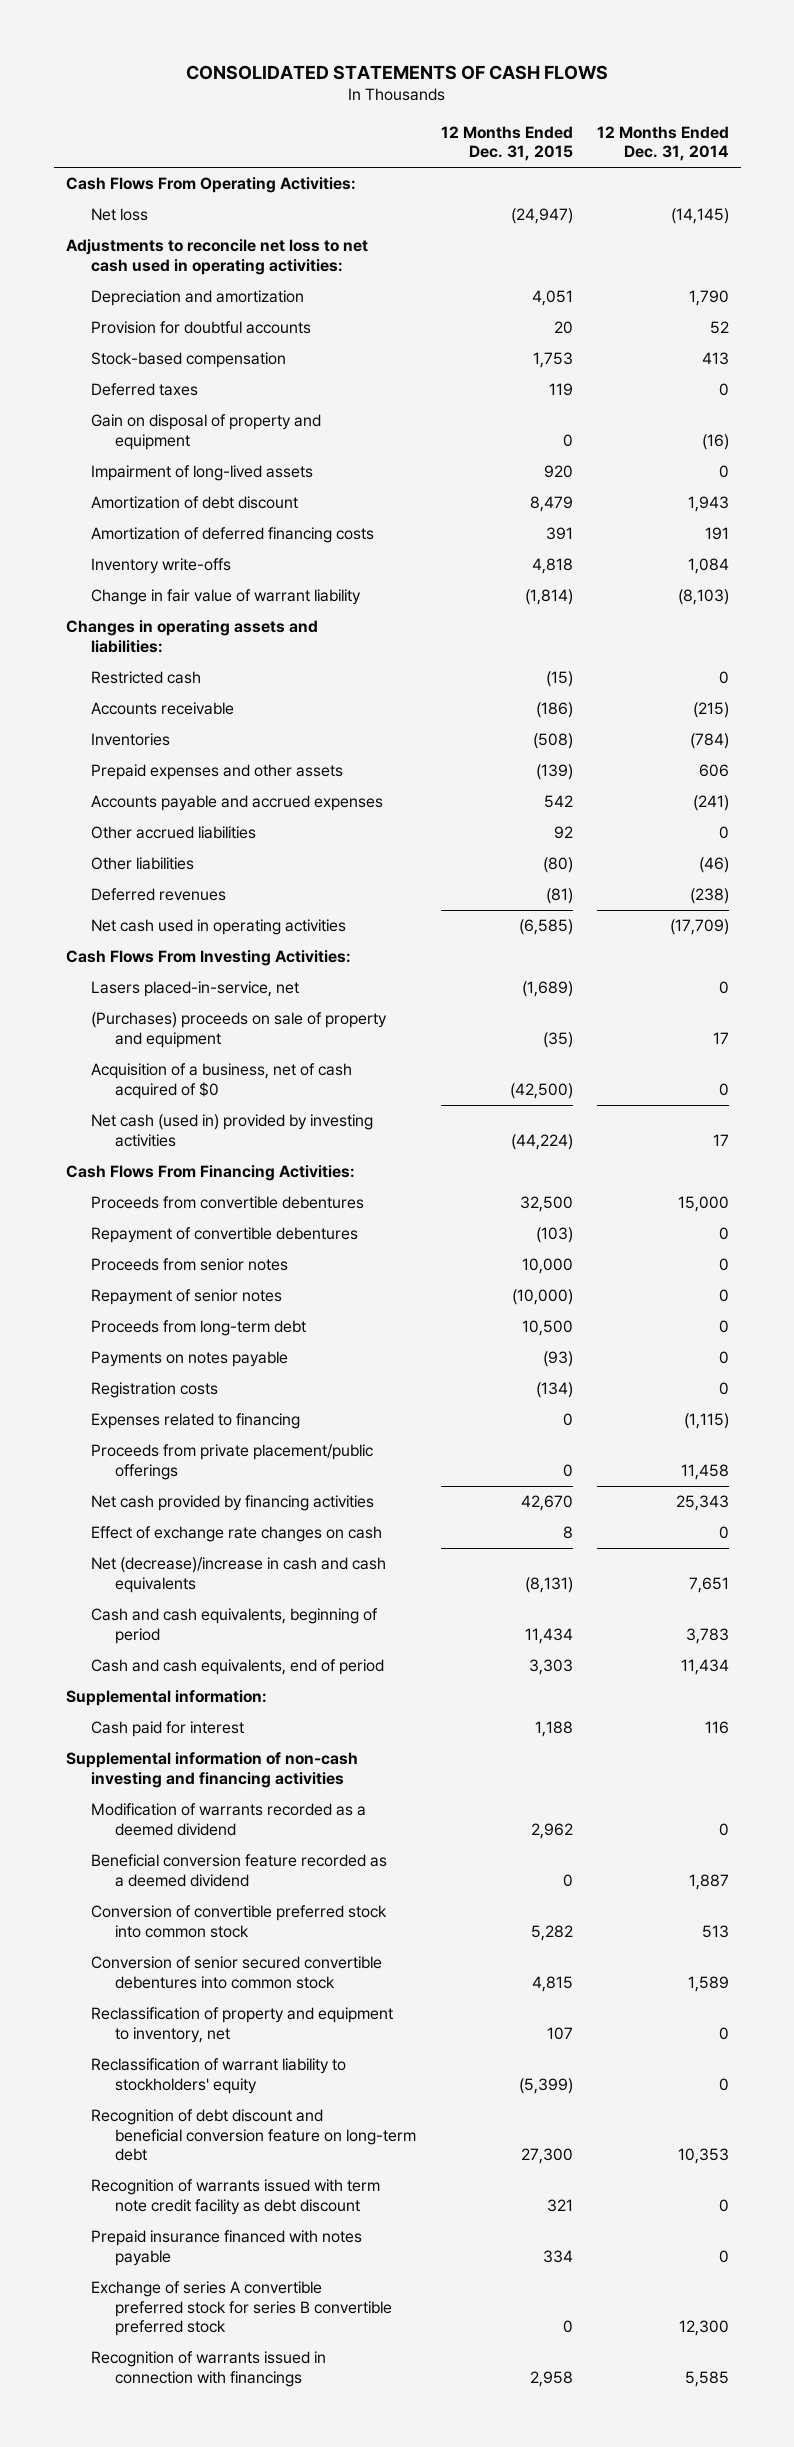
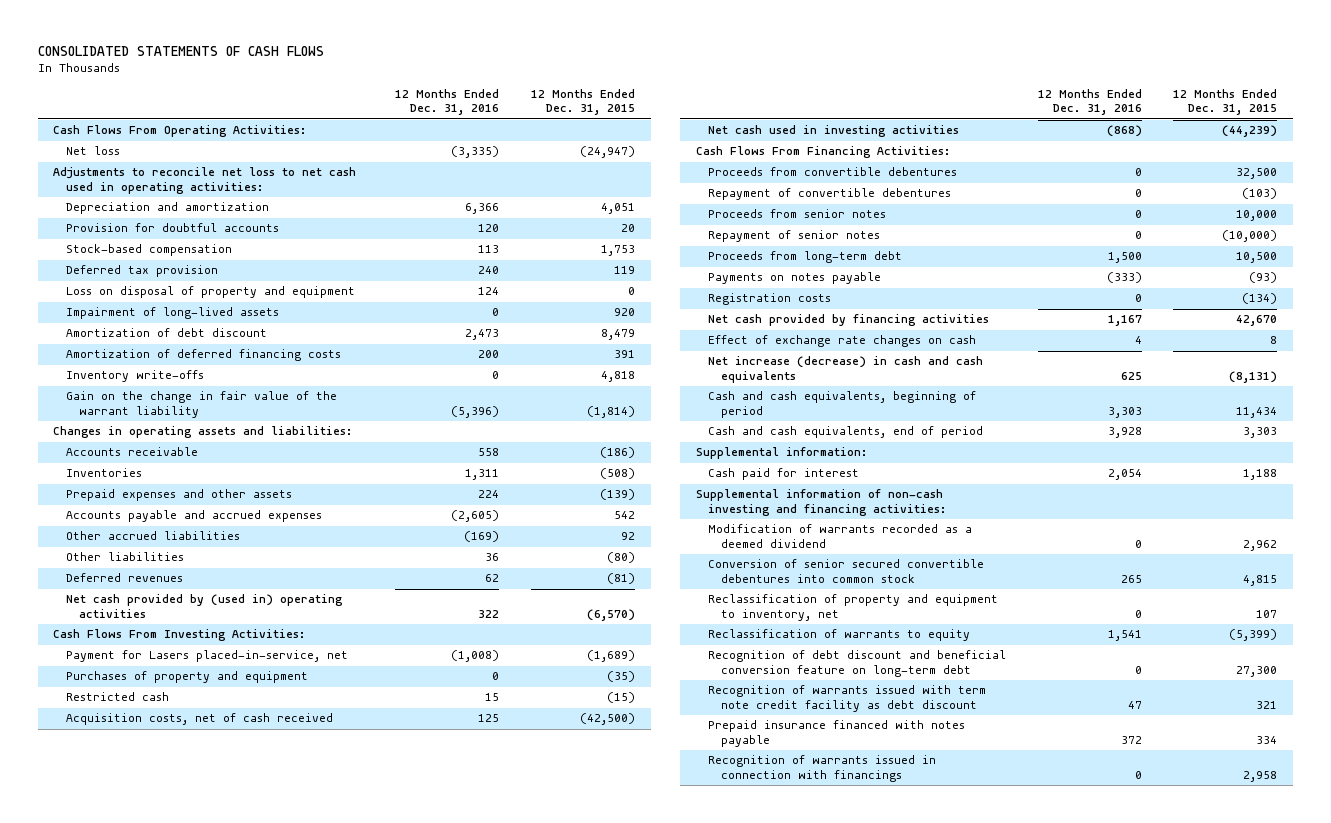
[596,126,729,162] 12 Months Ended Dec. 31, 2014 -> none
none -> [395,89,500,116] 12 Months Ended Dec. 31, 2016
[90,383,198,397] Deferred taxes -> [66,265,219,278] Deferred tax provision
[90,414,321,450] Gain on disposal of property and equipment -> [66,286,356,299] Loss on disposal of property and equipment
[90,589,361,606] Change in fair value of warrant liability -> [66,391,338,418] Gain on the change in fair value of the warrant liability
[90,919,346,936] Net cash used in operating activities -> [66,594,344,618] Net cash provided by (used in) operating activities
[518,919,573,936] (6,585) -> [586,608,635,621] (6,570)
[90,981,299,998] Lasers placed-in-service, net -> [66,650,349,663] Payment for Lasers placed-in-service, net
[90,1012,387,1048] (Purchases) proceeds on sale of property and equipment -> [66,671,309,684] Purchases of property and equipment
[90,671,201,685] Restricted cash -> [66,692,170,702] Restricted cash
[90,1063,352,1099] Acquisition of a business, net of cash acquired of $0 -> [66,713,334,726] Acquisition costs, net of cash received
[90,1114,373,1147] Net cash (used in) provided by investing activities -> [708,125,960,138] Net cash used in investing activities
[510,1133,573,1150] (44,224) -> [1222,125,1278,138] (44,239)
[90,1413,300,1430] Expenses related to financing -> none
[90,1444,373,1480] Proceeds from private placement/public offerings -> none
[90,1557,386,1593] Net (decrease)/increase in cash and cash equivalents -> [708,356,984,383] Net increase (decrease) in cash and cash equivalents
[65,1752,358,1788] Supplemental information of non-cash investing and financing activities -> [695,489,947,516] Supplemental information of non-cash investing and financing activities:
[90,1854,387,1887] Beneficial conversion feature recorded as a deemed dividend -> none
[90,1905,387,1938] Conversion of convertible preferred stock into common stock -> none
[90,2058,346,2094] Reclassification of warrant liability to stockholders' equity -> [708,629,971,642] Reclassification of warrants to equity
[90,2281,393,2336] Exchange of series A convertible preferred stock for series B convertible preferred stock -> none

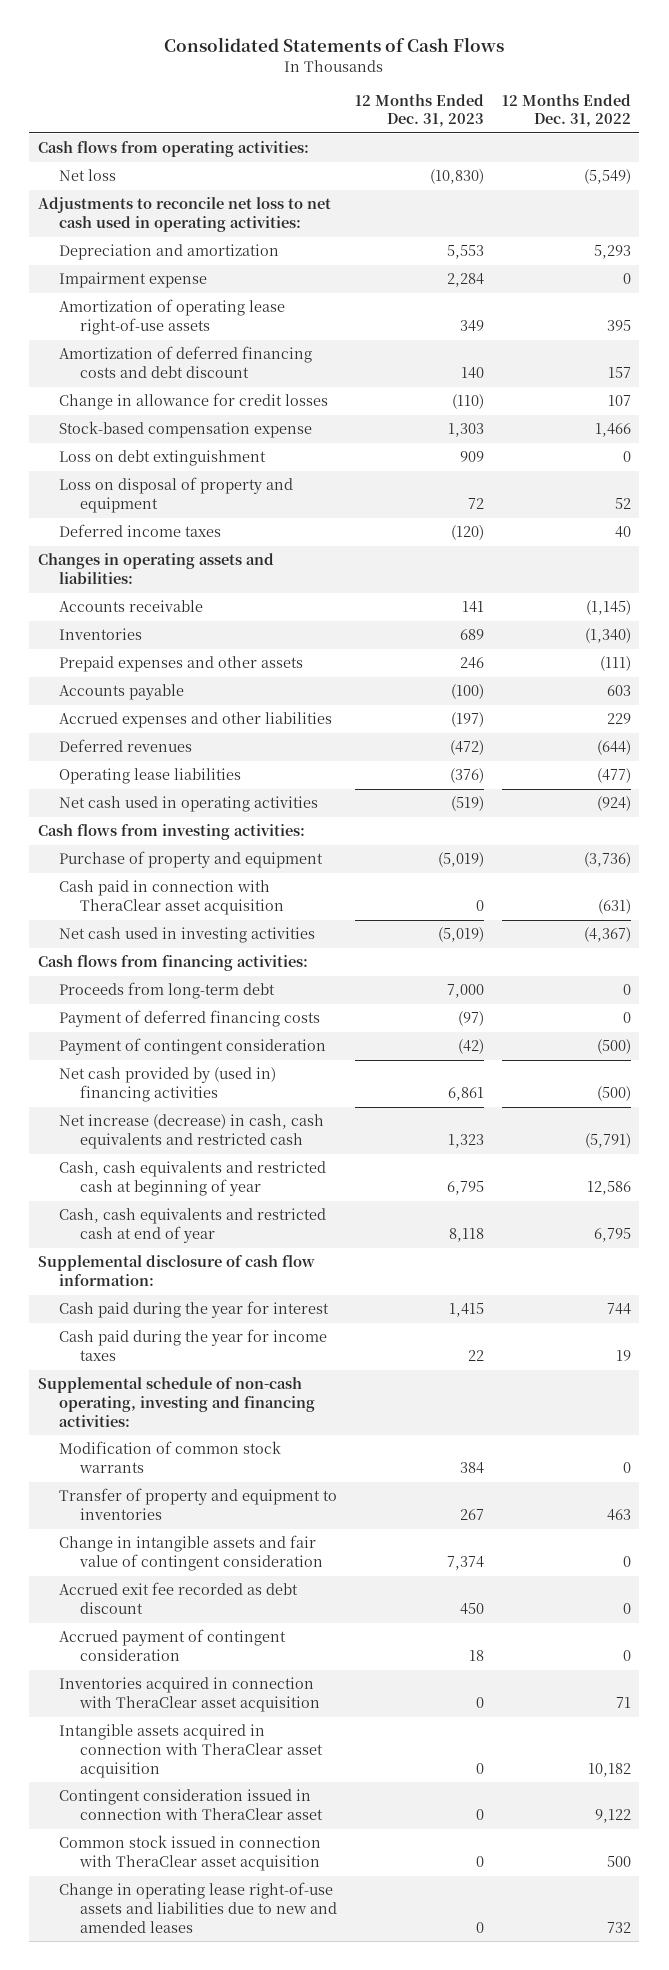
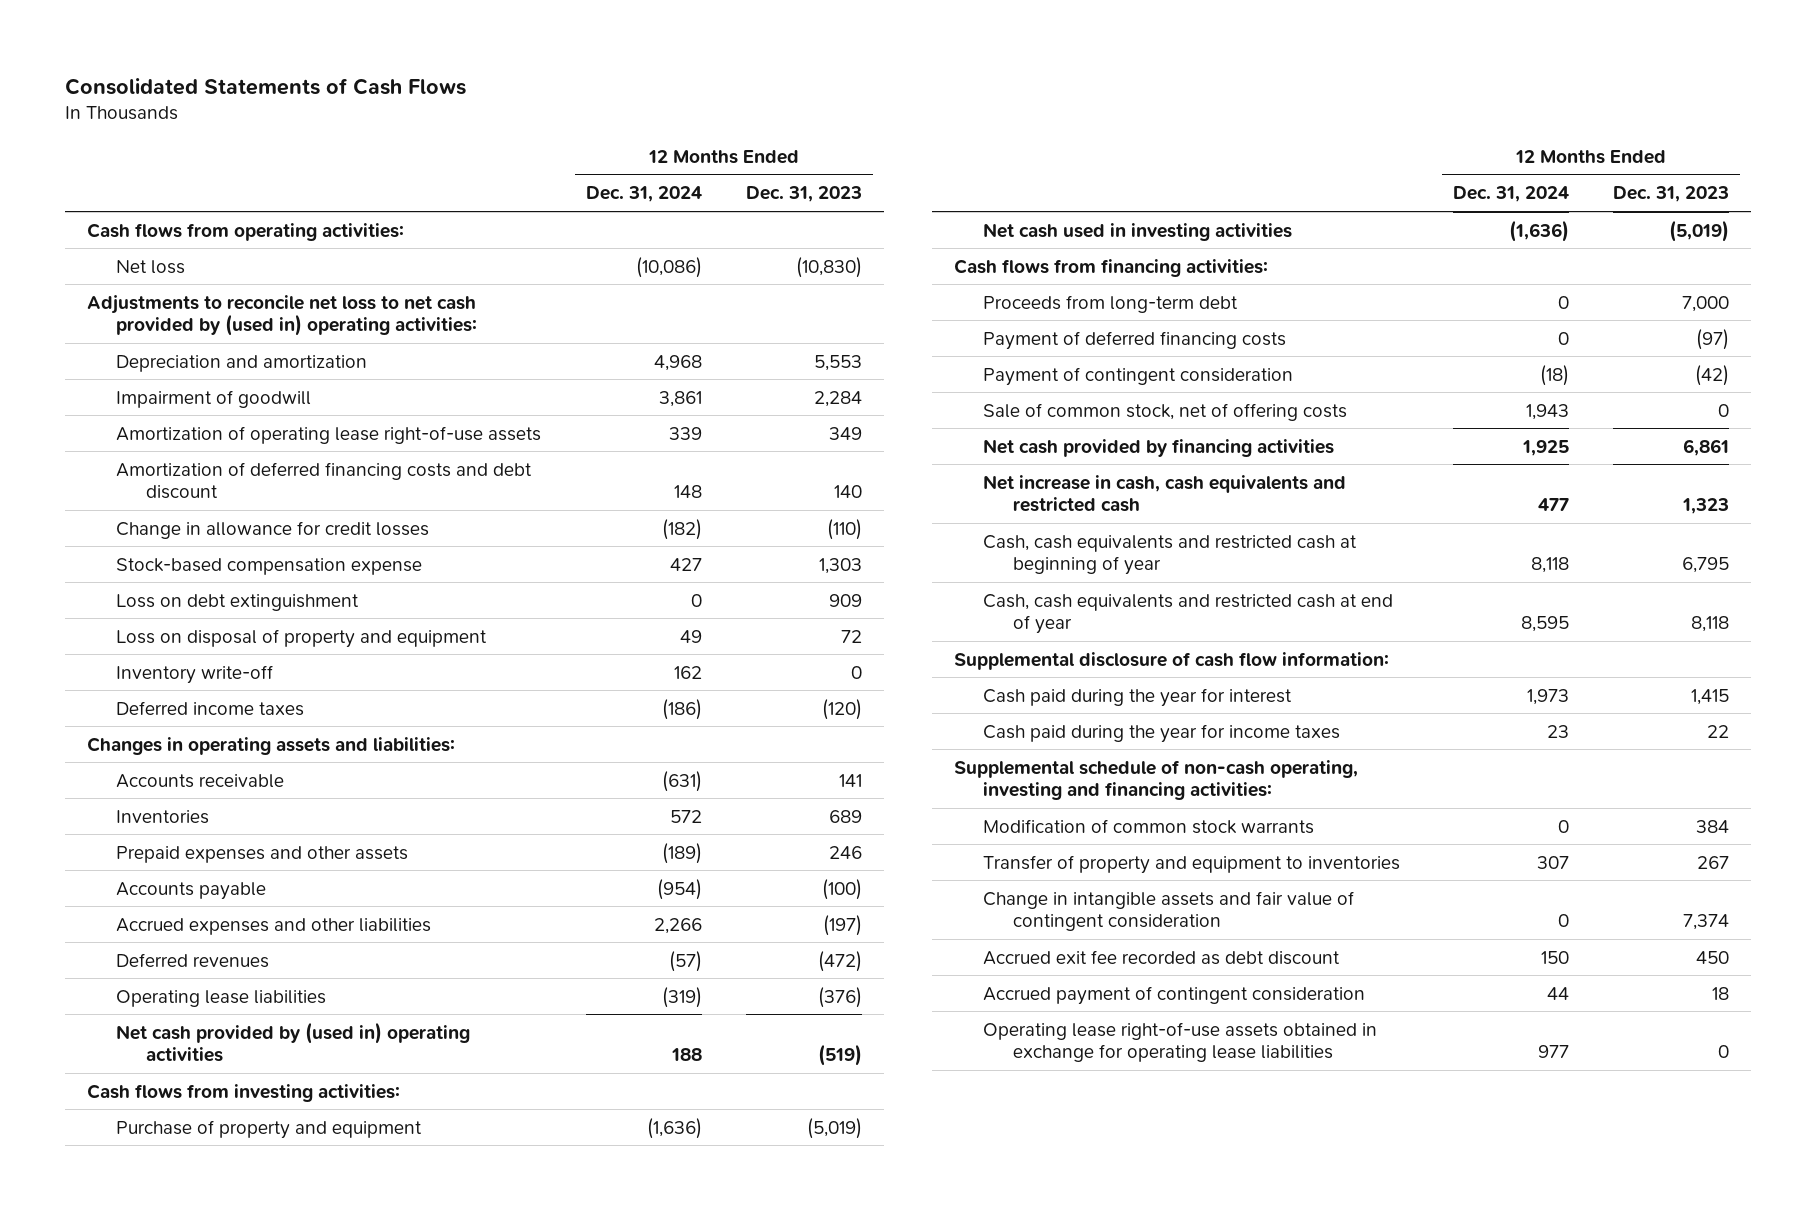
[501,93,631,128] 12 Months Ended Dec. 31, 2022 -> none
none -> [585,186,702,203] Dec. 31, 2024
[38,197,332,232] Adjustments to reconcile net loss to net cash used in operating activities: -> [86,294,478,336] Adjustments to reconcile net loss to net cash provided by (used in) operating activities:
[59,272,208,289] Impairment expense -> [116,389,312,408] Impairment of goodwill
none -> [116,664,274,684] Inventory write-off
[59,796,319,813] Net cash used in operating activities -> [116,1021,471,1062] Net cash provided by (used in) operating activities
[59,880,284,915] Cash paid in connection with TheraClear asset acquisition -> none
none -> [983,402,1348,421] Sale of common stock, net of offering costs
[59,1067,277,1102] Net cash provided by (used in) financing activities -> [983,438,1335,457] Net cash provided by financing activities
[59,1114,325,1149] Net increase (decrease) in cash, cash equivalents and restricted cash -> [983,474,1347,512] Net increase in cash, cash equivalents and restricted cash
[59,1677,320,1712] Inventories acquired in connection with TheraClear asset acquisition -> none
[59,1724,323,1778] Intangible assets acquired in connection with TheraClear asset acquisition -> none
[59,1789,323,1820] Contingent consideration issued in connection with TheraClear asset -> none
[59,1835,322,1871] Common stock issued in connection with TheraClear asset acquisition -> none
[59,1882,337,1933] Change in operating lease right-of-use assets and liabilities due to new and amended leases -> none
none -> [983,1021,1378,1062] Operating lease right-of-use assets obtained in exchange for operating lease liabilities

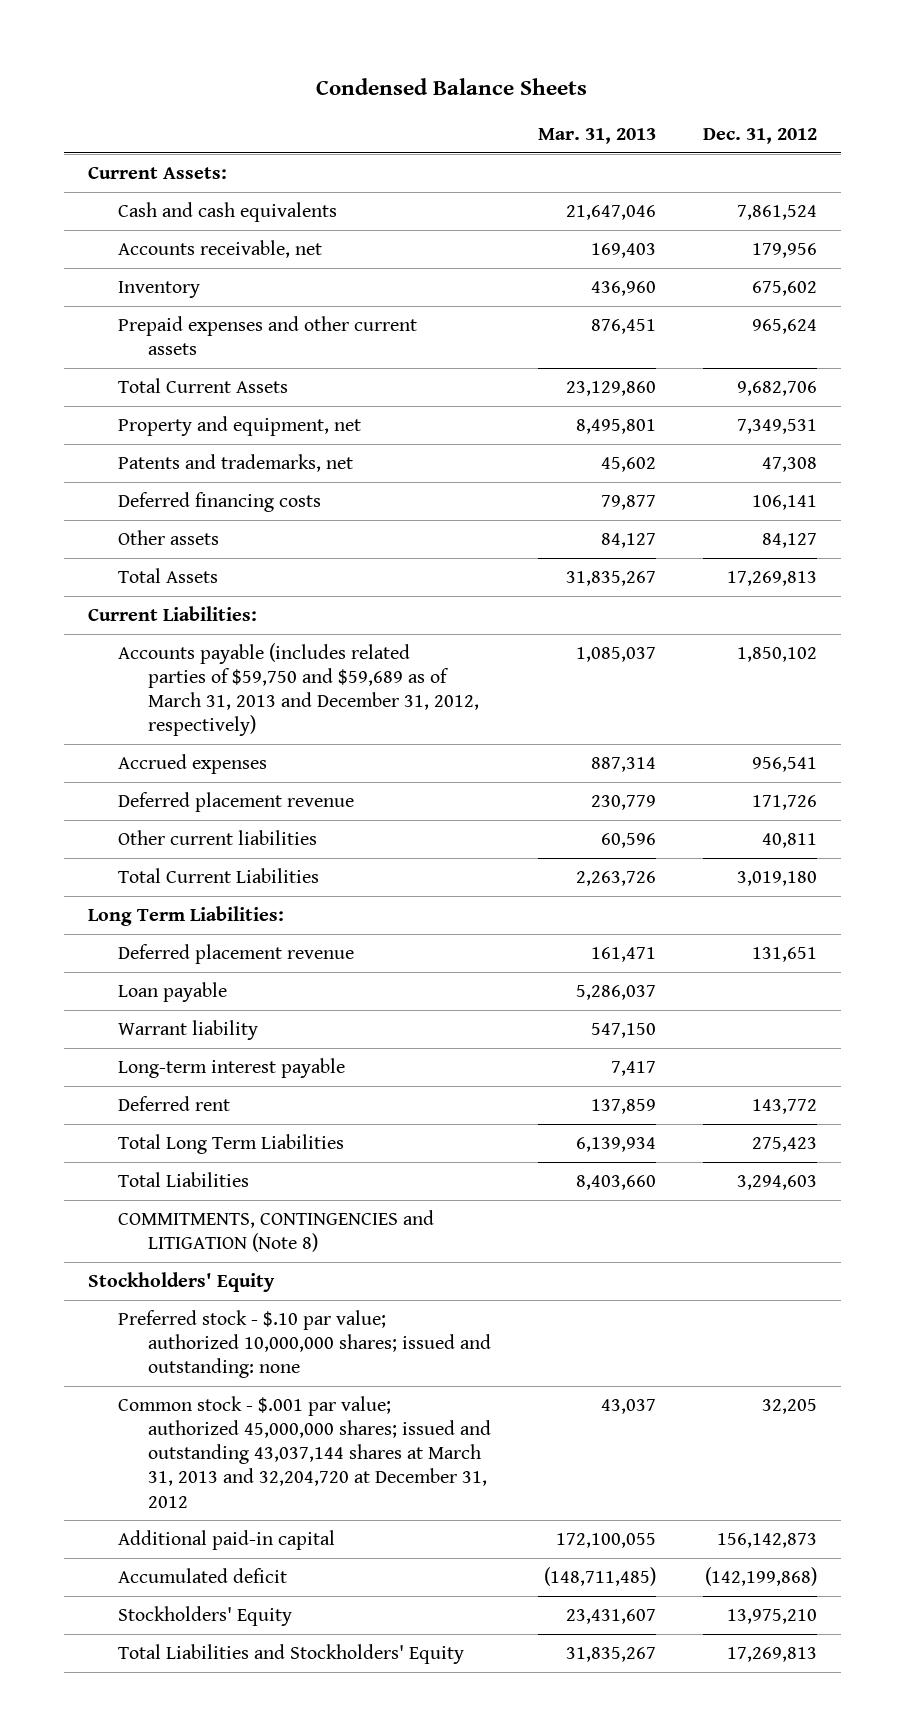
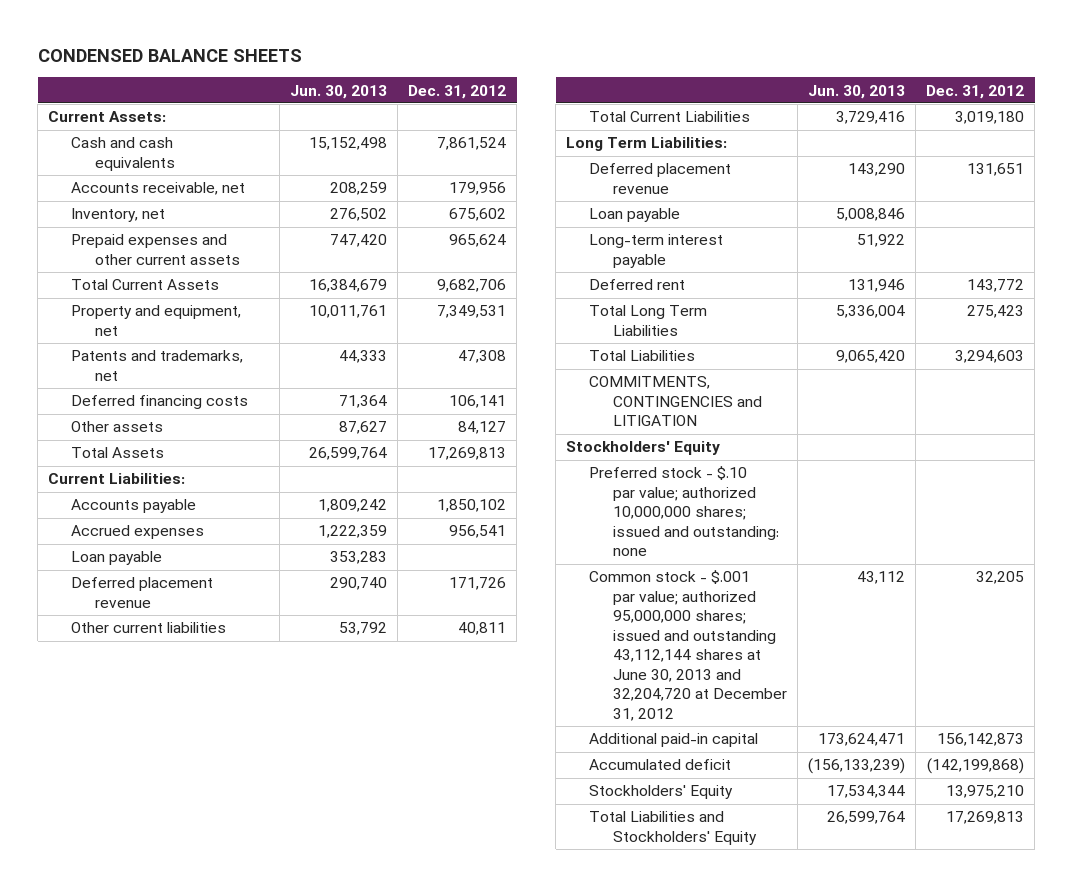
[316,78,588,96] Condensed Balance Sheets -> [37,48,302,62] CONDENSED BALANCE SHEETS
[538,128,657,145] Mar. 31, 2013 -> none
none -> [289,84,387,99] Jun. 30, 2013
[117,281,200,299] Inventory -> [71,208,166,223] Inventory, net
[117,643,479,737] Accounts payable (includes related parties of $59,750 and $59,689 as of March 31, 2013 and December 31, 2012, respectively) -> [71,499,197,514] Accounts payable
none -> [71,551,163,566] Loan payable
[117,1020,258,1041] Warrant liability -> none
[117,1210,434,1253] COMMITMENTS, CONTINGENCIES and LITIGATION (Note 8) -> [589,376,762,427] COMMITMENTS, CONTINGENCIES and LITIGATION
[117,1396,491,1508] Common stock - $.001 par value; authorized 45,000,000 shares; issued and outstanding 43,037,144 shares at March 31, 2013 and 32,204,720 at December 31, 2012 -> [589,570,787,721] Common stock - $.001 par value; authorized 95,000,000 shares; issued and outstanding 43,112,144 shares at June 30, 2013 and 32,204,720 at December 31, 2012

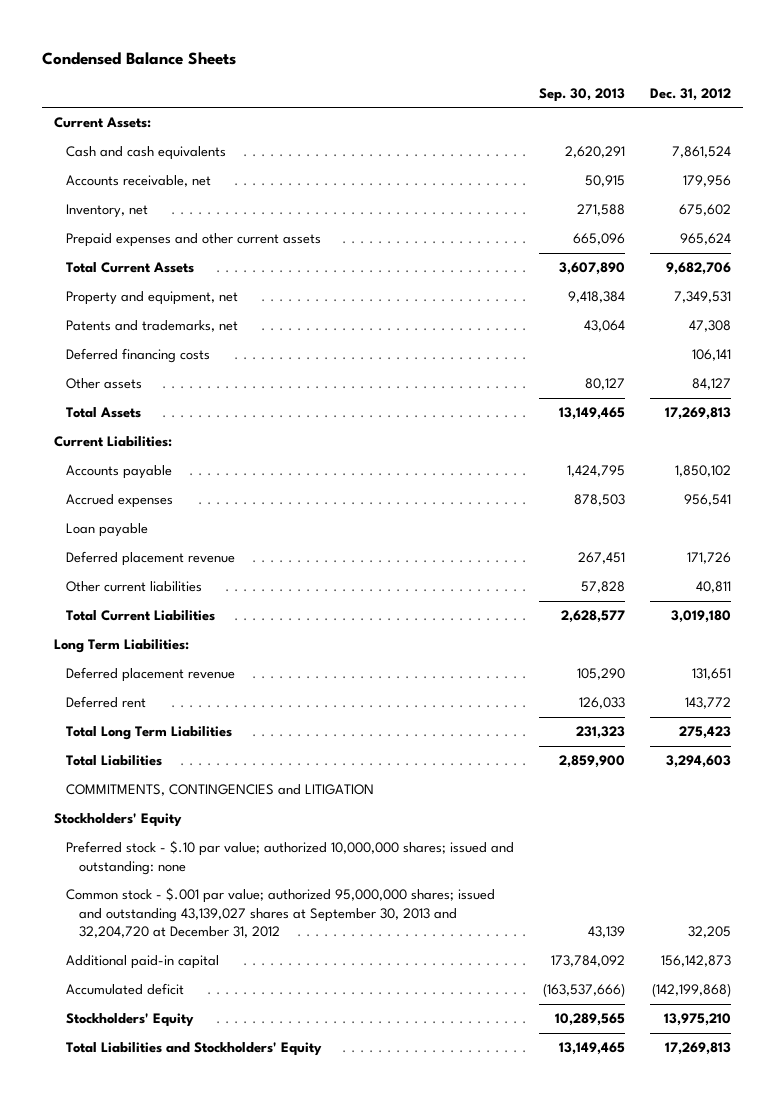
[37,48,302,62] CONDENSED BALANCE SHEETS -> [41,52,236,66] Condensed Balance Sheets
[289,84,387,99] Jun. 30, 2013 -> none
none -> [538,87,625,102] Sep. 30, 2013
[589,208,681,223] Loan payable -> none
[589,234,724,268] Long-term interest payable -> none
[589,570,787,721] Common stock - $.001 par value; authorized 95,000,000 shares; issued and outstanding 43,112,144 shares at June 30, 2013 and 32,204,720 at December 31, 2012 -> [66,887,496,939] Common stock - $.001 par value; authorized 95,000,000 shares; issued and outstanding 43,139,027 shares at September 30, 2013 and 32,204,720 at December 31, 2012

